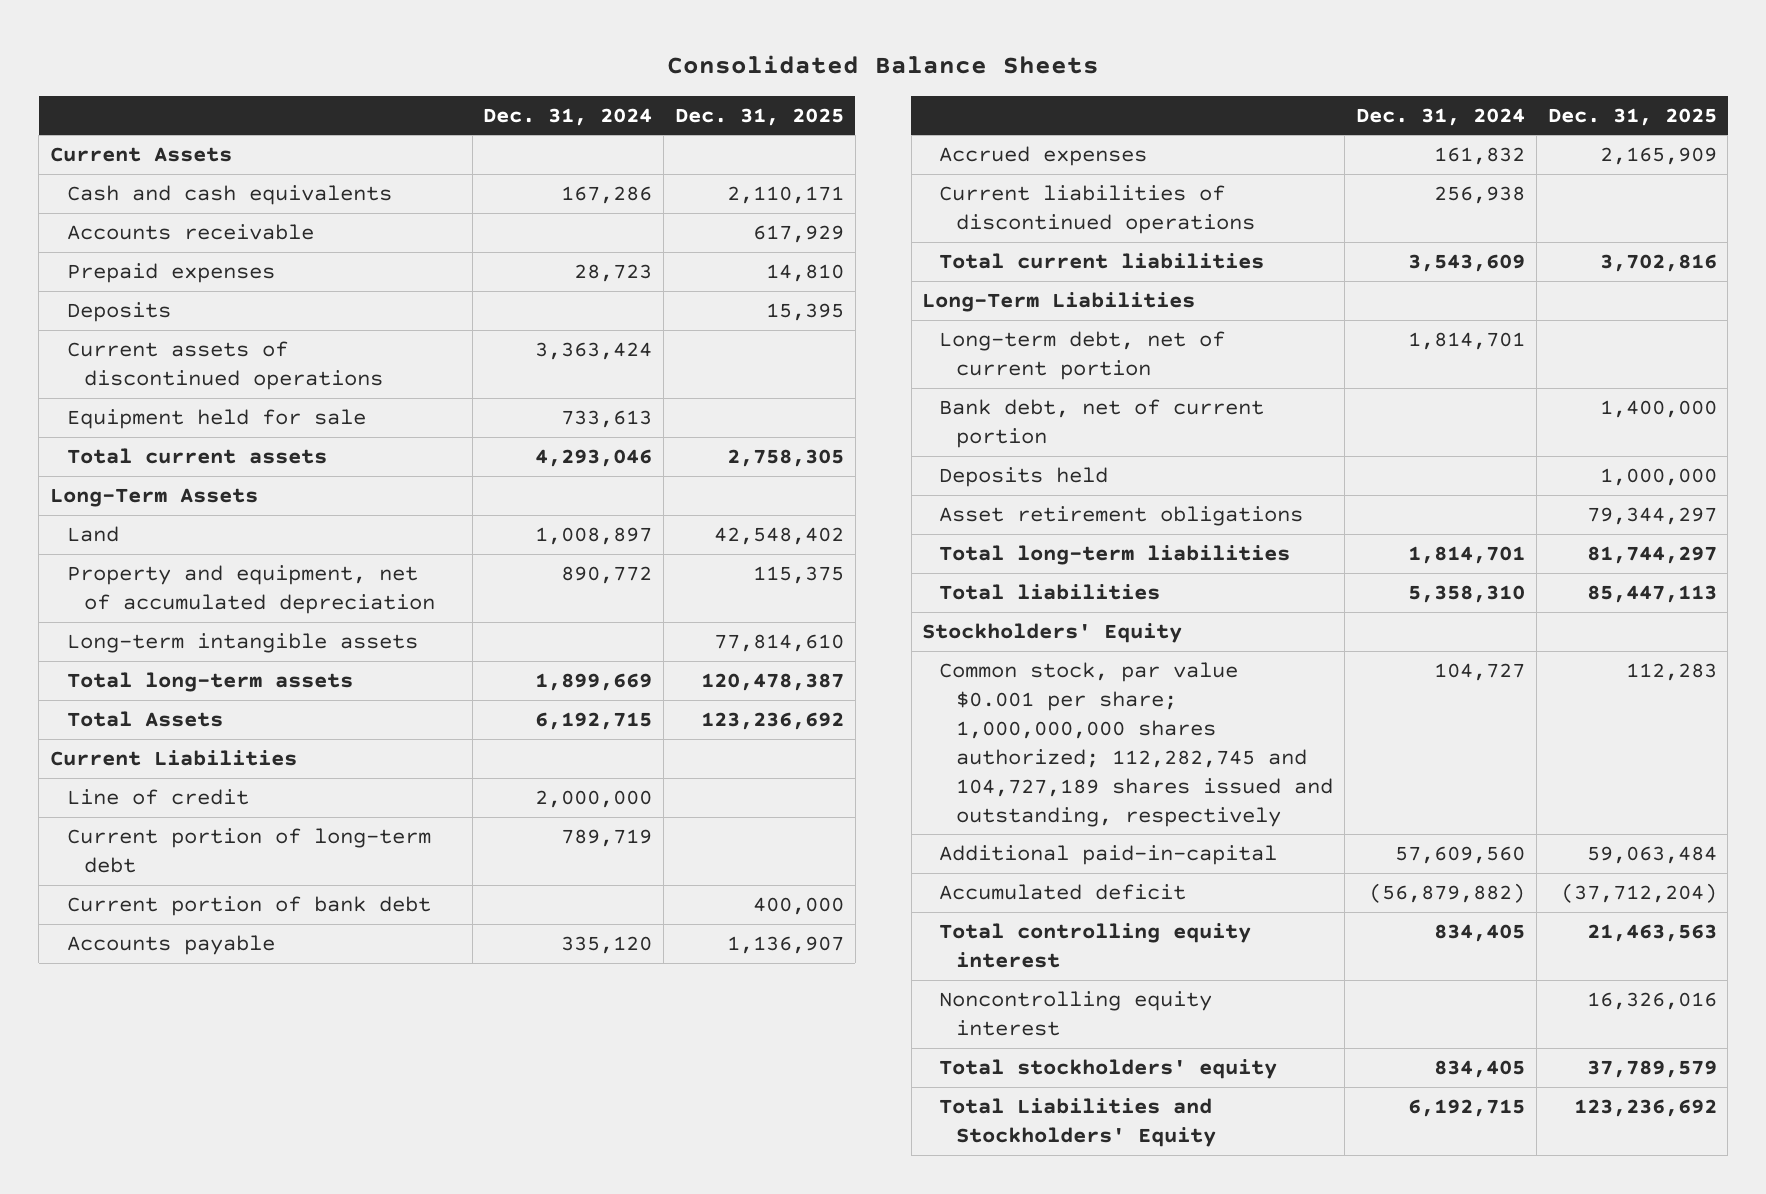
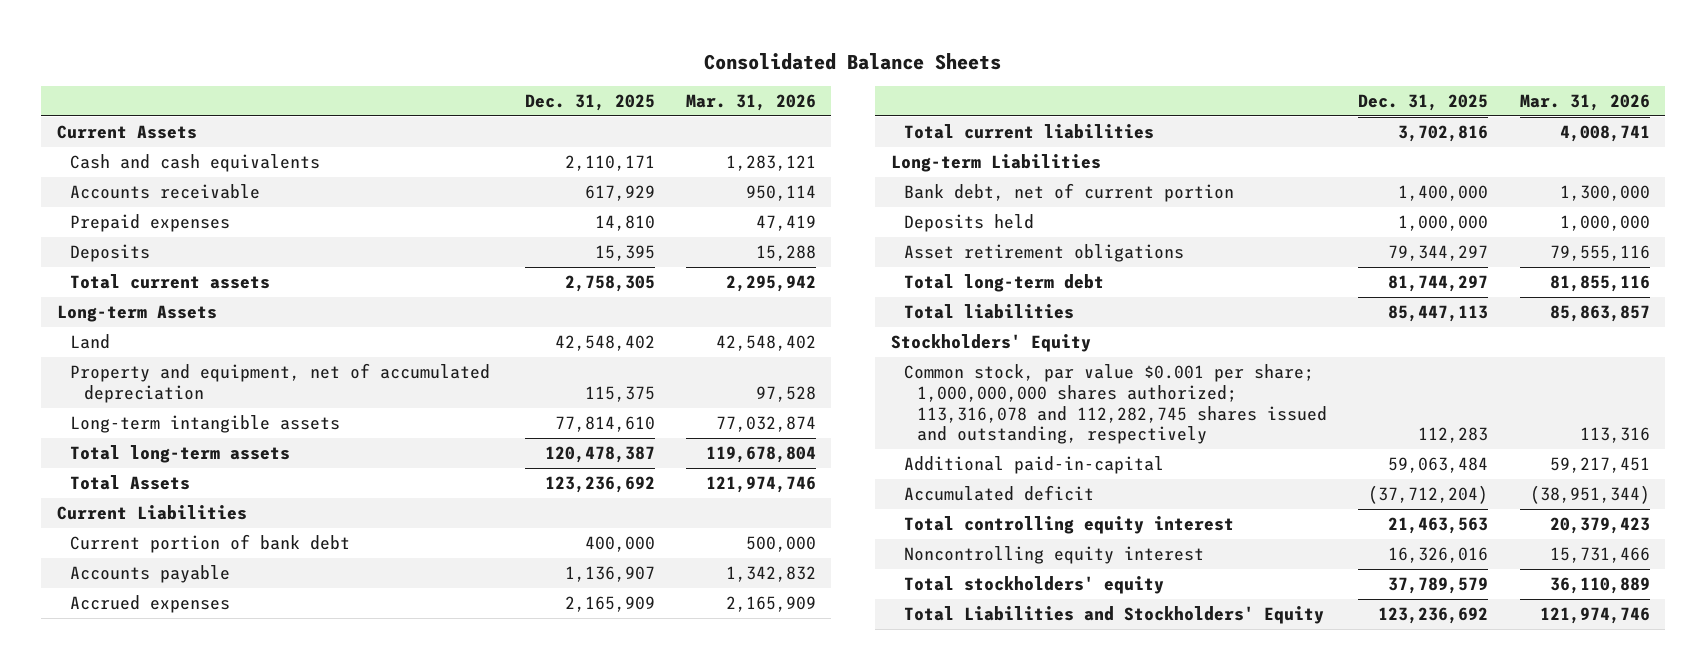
[483,107,653,126] Dec. 31, 2024 -> none
none -> [685,94,816,112] Mar. 31, 2026
[66,340,383,390] Current assets of discontinued operations -> none
[66,408,366,429] Equipment held for sale -> none
[49,487,258,507] Long-Term Assets -> [57,304,218,322] Long-term Assets
[66,788,249,805] Line of credit -> none
[66,827,431,873] Current portion of long-term debt -> none
[939,184,1256,234] Current liabilities of discontinued operations -> none
[939,330,1226,380] Long-term debt, net of current portion -> none
[922,291,1196,312] Long-Term Liabilities -> [890,153,1101,172] Long-term Liabilities
[939,544,1291,565] Total long-term liabilities -> [904,273,1105,292] Total long-term debt
[939,661,1334,827] Common stock, par value $0.001 per share; 1,000,000,000 shares authorized; 112,282,745 and 104,727,189 shares issued and outstanding, respectively -> [904,363,1328,445] Common stock, par value $0.001 per share; 1,000,000,000 shares authorized; 113,316,078 and 112,282,745 shares issued and outstanding, respectively

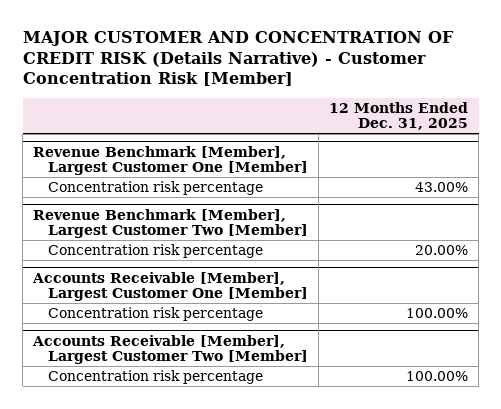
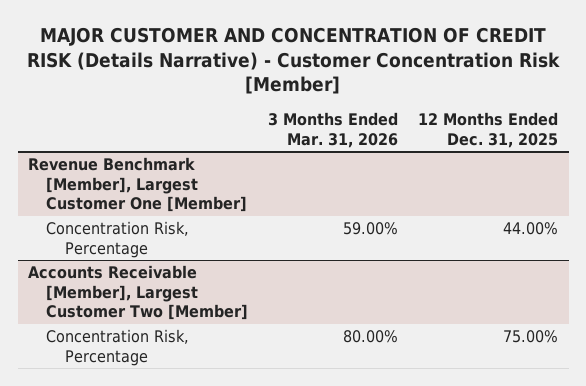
none -> [268,112,399,148] 3 Months Ended Mar. 31, 2026
[33,208,309,239] Revenue Benchmark [Member], Largest Customer Two [Member] -> none
[48,244,264,259] Concentration risk percentage -> none
[32,271,309,302] Accounts Receivable [Member], Largest Customer One [Member] -> none
[48,307,264,322] Concentration risk percentage -> none
[48,181,264,196] Concentration risk percentage -> [46,220,190,258] Concentration Risk, Percentage
[415,182,469,193] 43.00% -> [503,221,559,235] 44.00%
[48,370,264,385] Concentration risk percentage -> [46,328,190,366] Concentration Risk, Percentage
[406,371,469,382] 100.00% -> [503,329,559,343] 75.00%

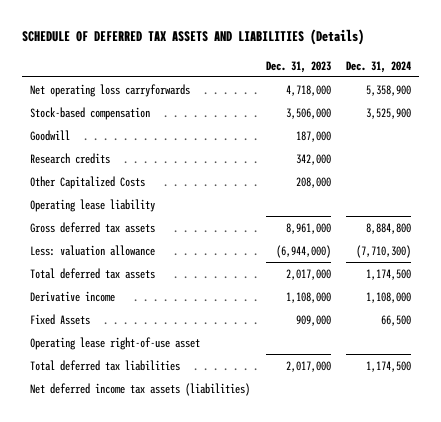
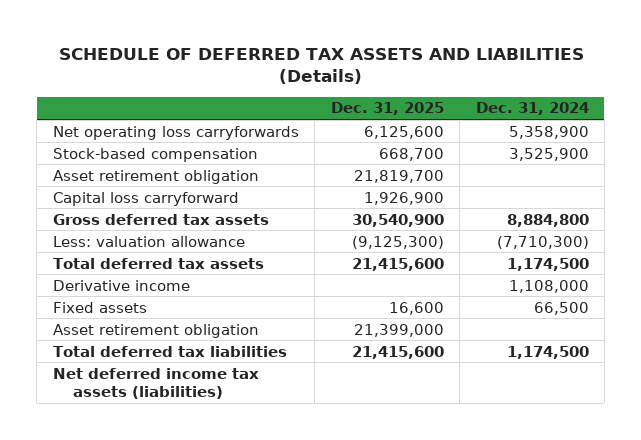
[265,60,331,73] Dec. 31, 2023 -> none
none -> [330,102,444,116] Dec. 31, 2025
[30,129,71,141] Goodwill -> none
[30,152,111,164] Research credits -> none
[30,175,146,189] Other Capitalized Costs -> none
[30,198,156,212] Operating lease liability -> none
none -> [52,169,259,184] Asset retirement obligation
none -> [52,191,239,206] Capital loss carryforward
[30,336,201,350] Operating lease right-of-use asset -> none
[30,313,91,325] Fixed Assets -> [52,301,147,313] Fixed assets
none -> [52,323,259,338] Asset retirement obligation

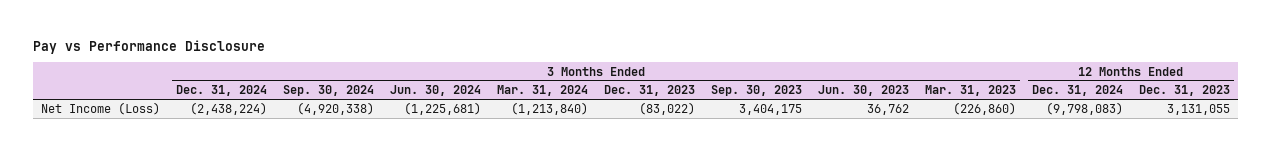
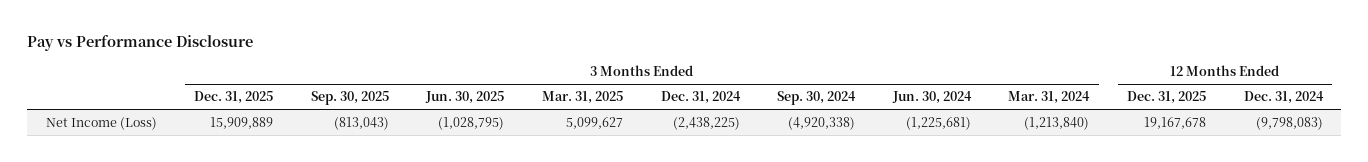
[604,85,696,97] Dec. 31, 2023 -> none
[711,85,803,97] Sep. 30, 2023 -> none
[818,85,910,97] Jun. 30, 2023 -> none
[925,85,1017,97] Mar. 31, 2023 -> none
[1139,85,1231,97] Dec. 31, 2023 -> none
none -> [194,91,274,105] Dec. 31, 2025
none -> [310,91,389,106] Sep. 30, 2025
none -> [425,91,505,105] Jun. 30, 2025
none -> [542,91,624,105] Mar. 31, 2025
none -> [1126,91,1206,105] Dec. 31, 2025
[190,102,268,116] (2,438,224) -> [672,117,740,131] (2,438,225)

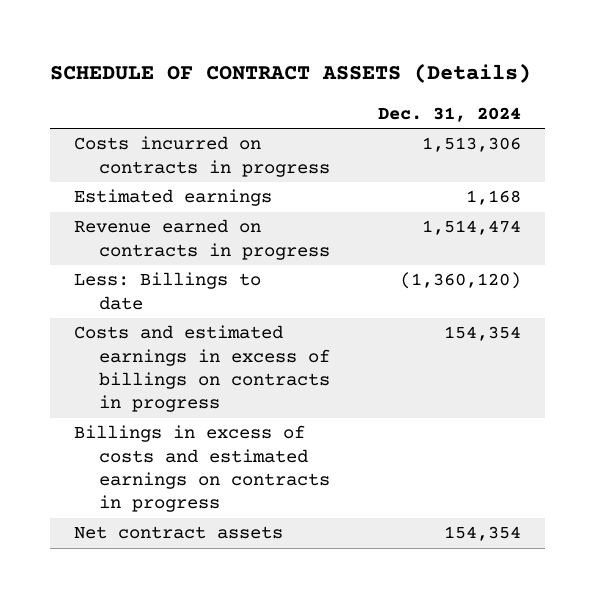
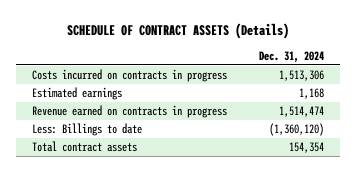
[73,425,331,513] Billings in excess of costs and estimated earnings on contracts in progress -> none
[73,526,283,540] Net contract assets -> none
[73,325,331,413] Costs and estimated earnings in excess of billings on contracts in progress -> [32,141,138,153] Total contract assets

